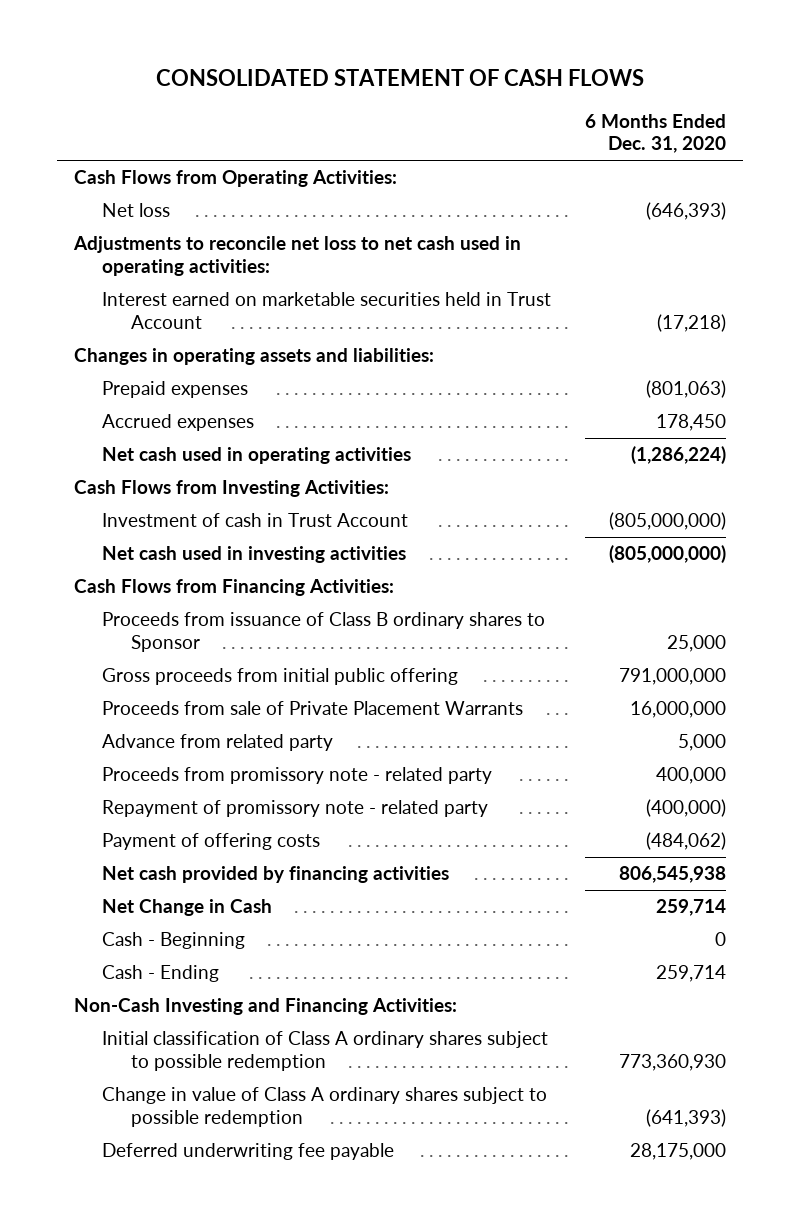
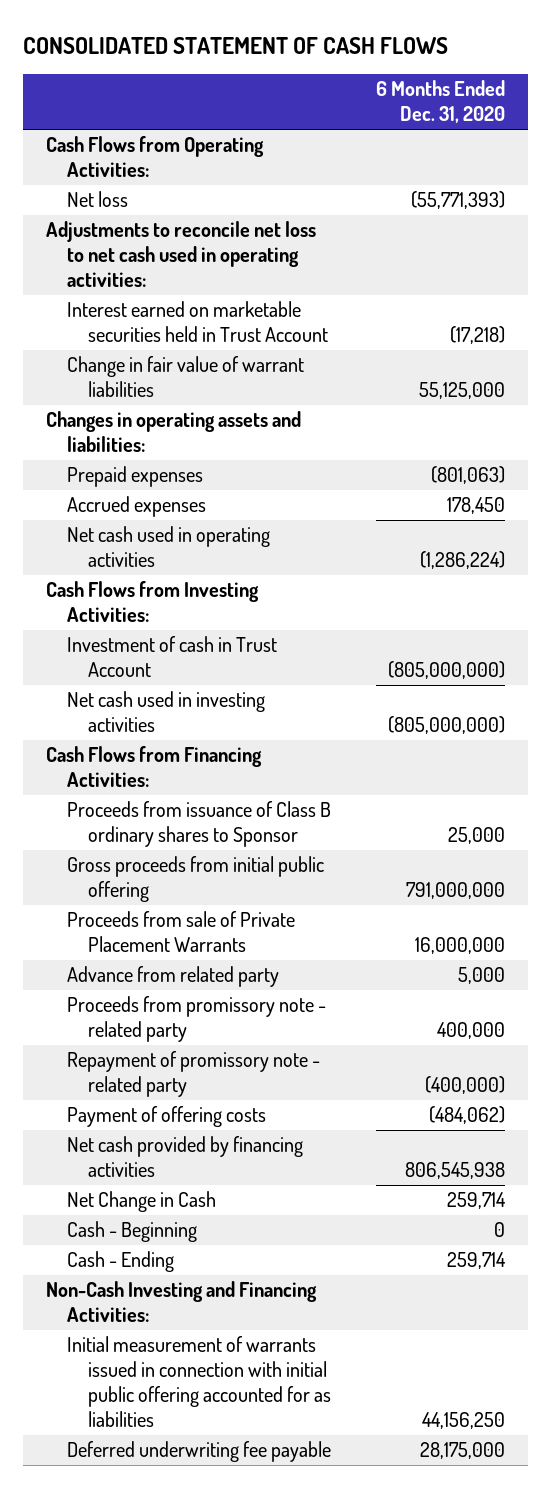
[645,202,726,221] (646,393) -> [411,191,506,210] (55,771,393)
none -> [66,356,304,398] Change in fair value of warrant liabilities
[102,1031,549,1071] Initial classification of Class A ordinary shares subject to possible redemption -> none
[102,1087,548,1127] Change in value of Class A ordinary shares subject to possible redemption -> none
none -> [66,1336,332,1428] Initial measurement of warrants issued in connection with initial public offering accounted for as liabilities

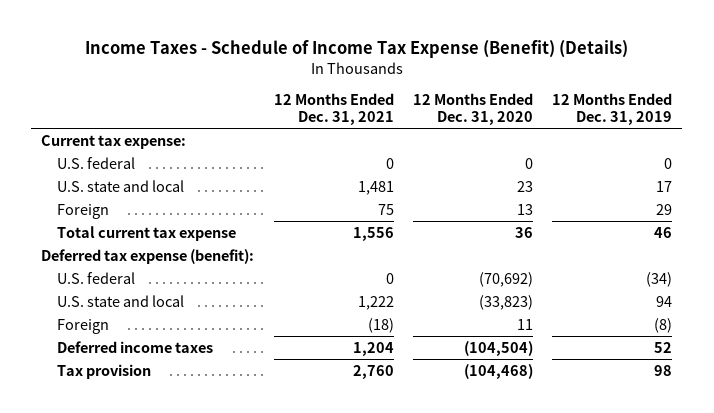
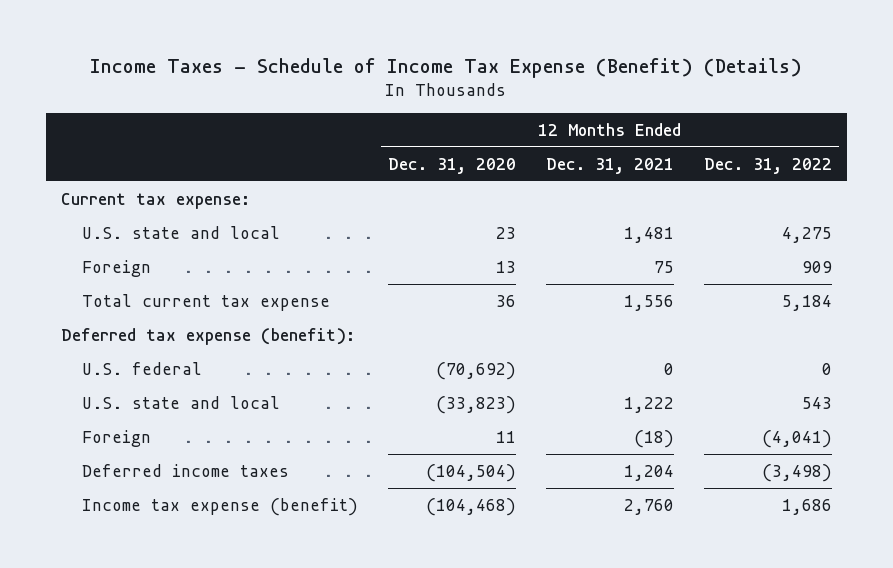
[552,92,673,126] 12 Months Ended Dec. 31, 2019 -> none
none -> [703,157,832,174] Dec. 31, 2022
[56,156,135,169] U.S. federal -> none
[56,363,151,379] Tax provision -> [82,497,359,516] Income tax expense (benefit)

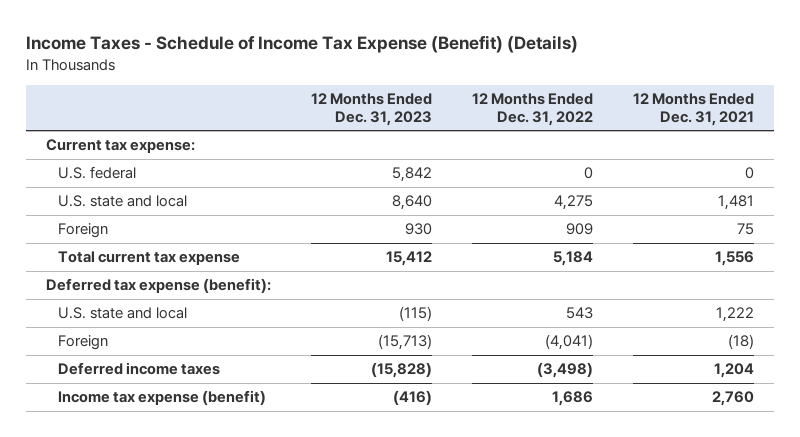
[388,157,517,174] Dec. 31, 2020 -> none
none -> [310,93,432,127] 12 Months Ended Dec. 31, 2023
[82,361,203,375] U.S. federal -> [57,166,136,180] U.S. federal

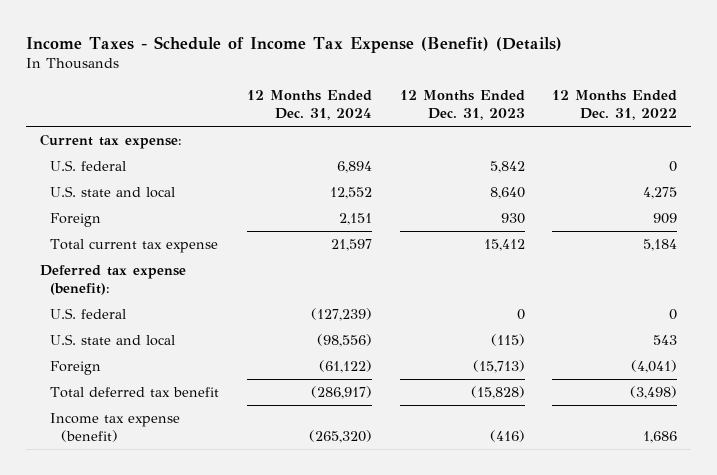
[633,93,755,127] 12 Months Ended Dec. 31, 2021 -> none
none -> [247,90,373,121] 12 Months Ended Dec. 31, 2024
none -> [50,307,127,319] U.S. federal
[57,362,220,376] Deferred income taxes -> [50,386,220,398] Total deferred tax benefit

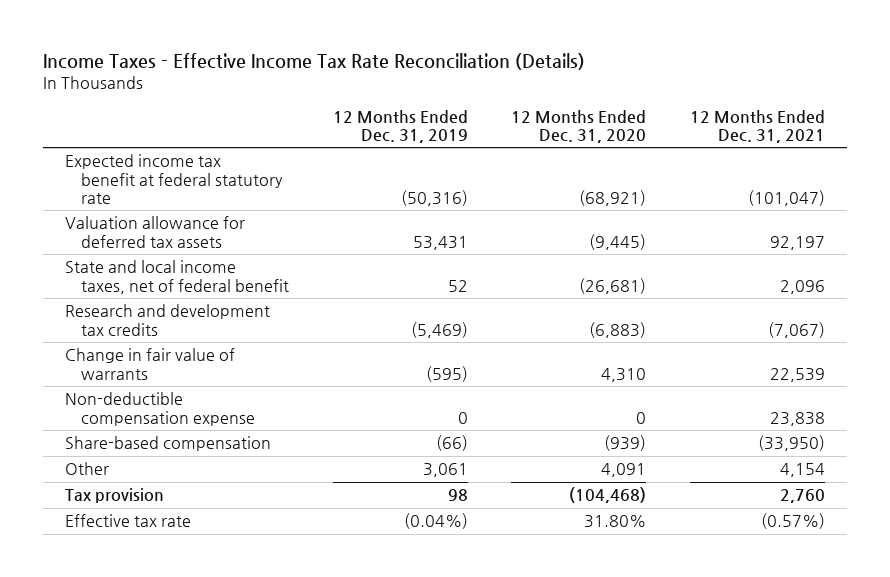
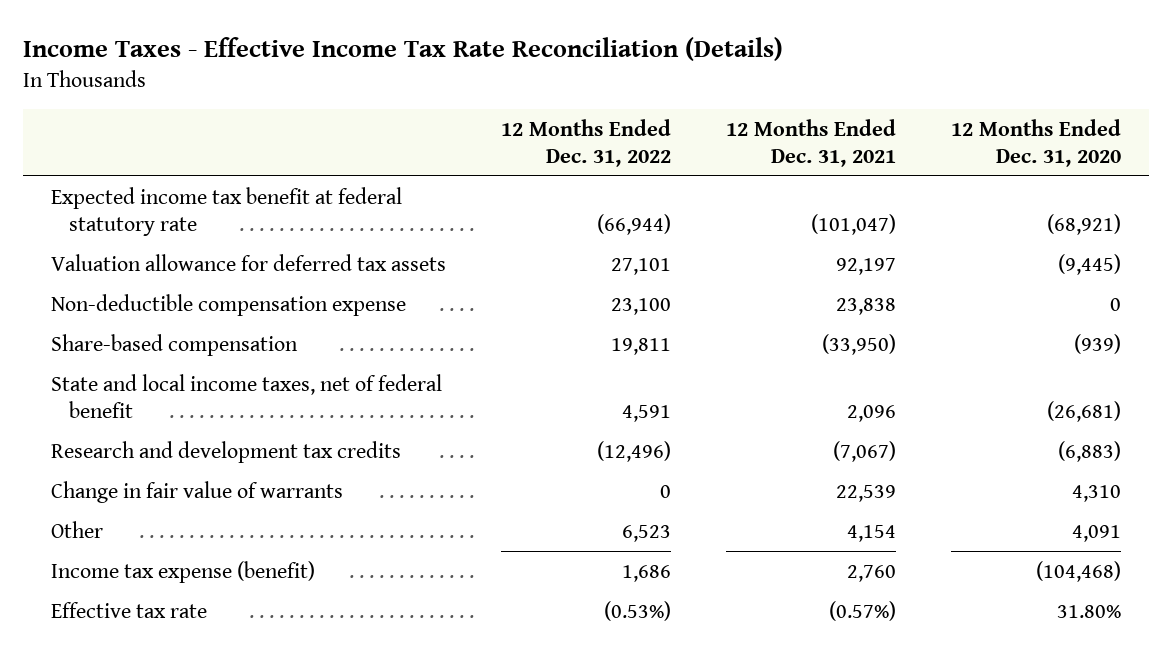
[332,109,468,143] 12 Months Ended Dec. 31, 2019 -> none
none -> [501,119,672,167] 12 Months Ended Dec. 31, 2022
[64,392,256,426] Non-deductible compensation expense -> [50,293,406,316] Non-deductible compensation expense
[64,436,271,452] Share-based compensation -> [50,333,298,356] Share-based compensation
[64,488,164,504] Tax provision -> [50,560,315,583] Income tax expense (benefit)

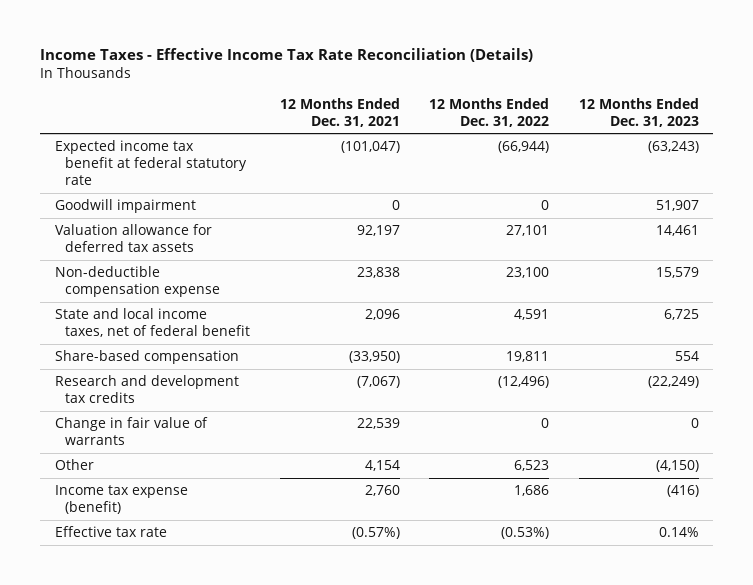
[951,119,1122,167] 12 Months Ended Dec. 31, 2020 -> none
none -> [578,97,699,127] 12 Months Ended Dec. 31, 2023
none -> [54,199,196,214] Goodwill impairment
[50,333,298,356] Share-based compensation -> [54,350,239,365] Share-based compensation

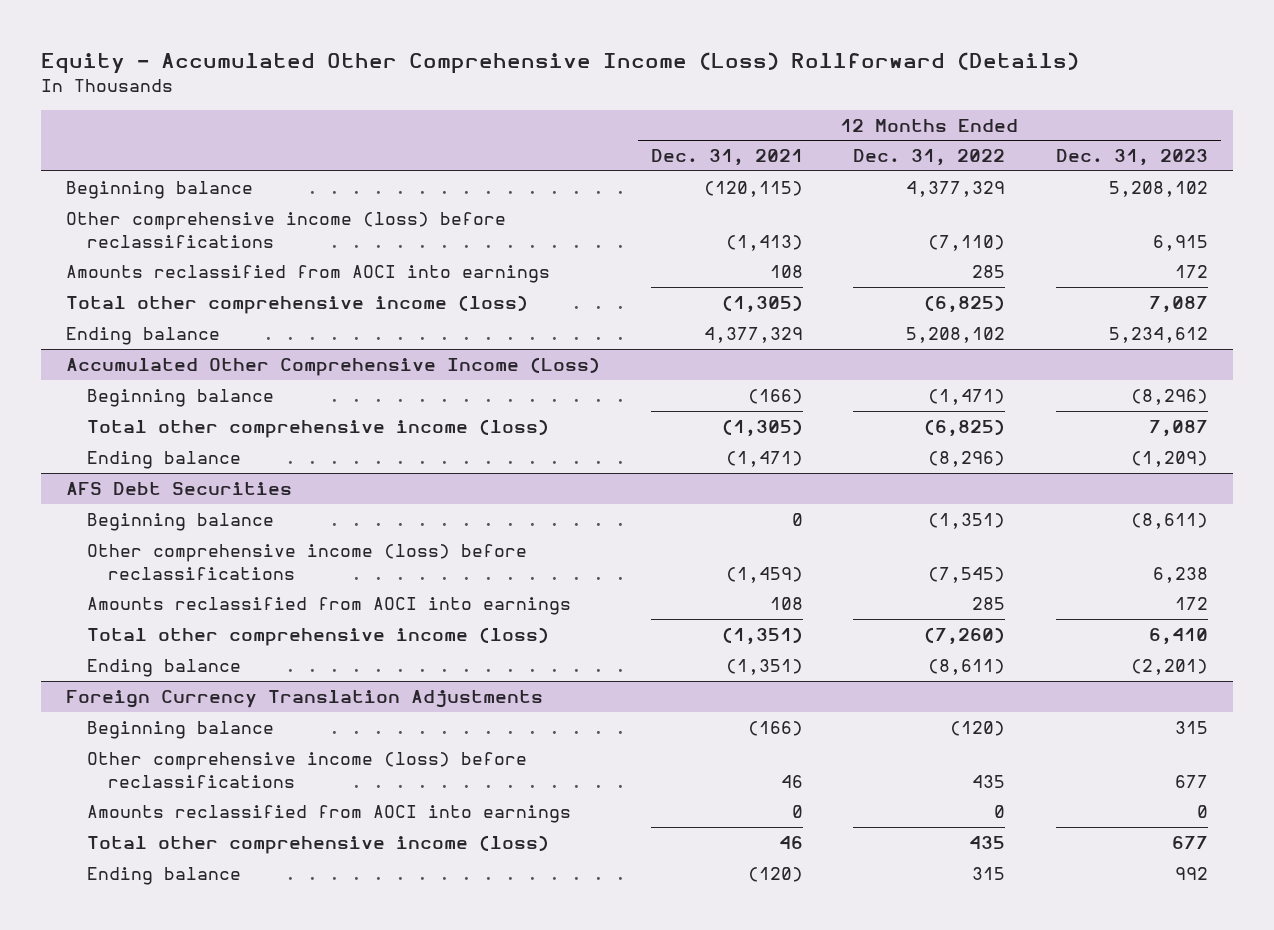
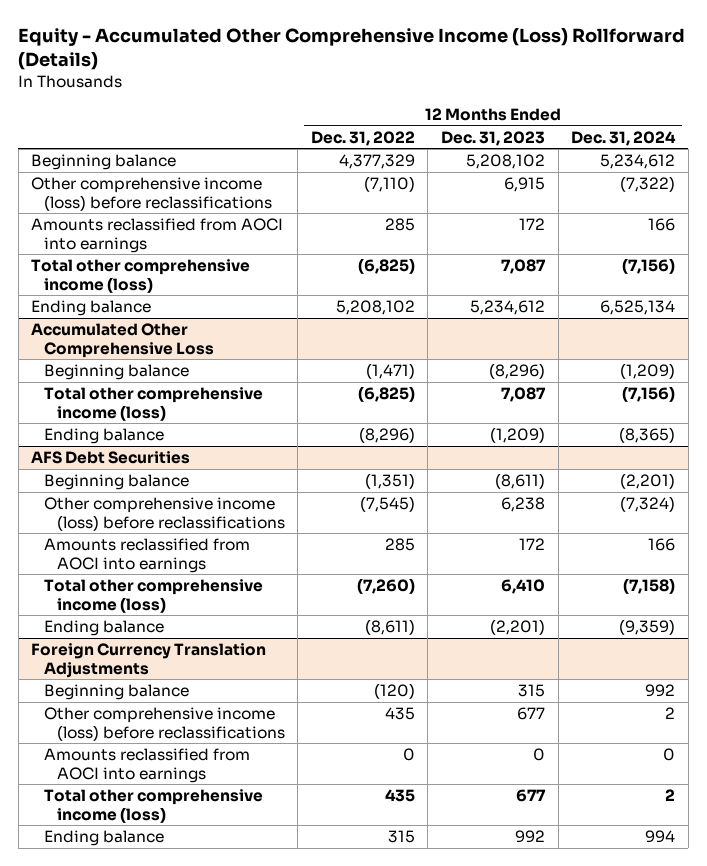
[650,149,803,167] Dec. 31, 2021 -> none
none -> [571,130,677,146] Dec. 31, 2024
[66,357,601,377] Accumulated Other Comprehensive Income (Loss) -> [31,322,215,358] Accumulated Other Comprehensive Loss

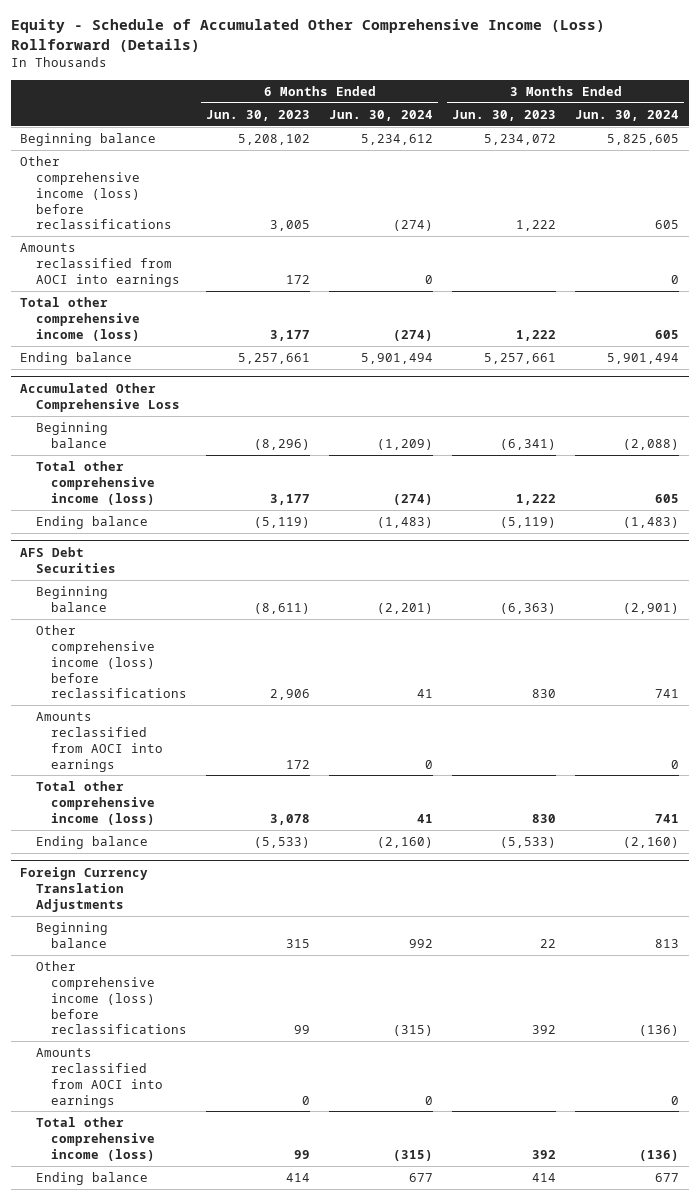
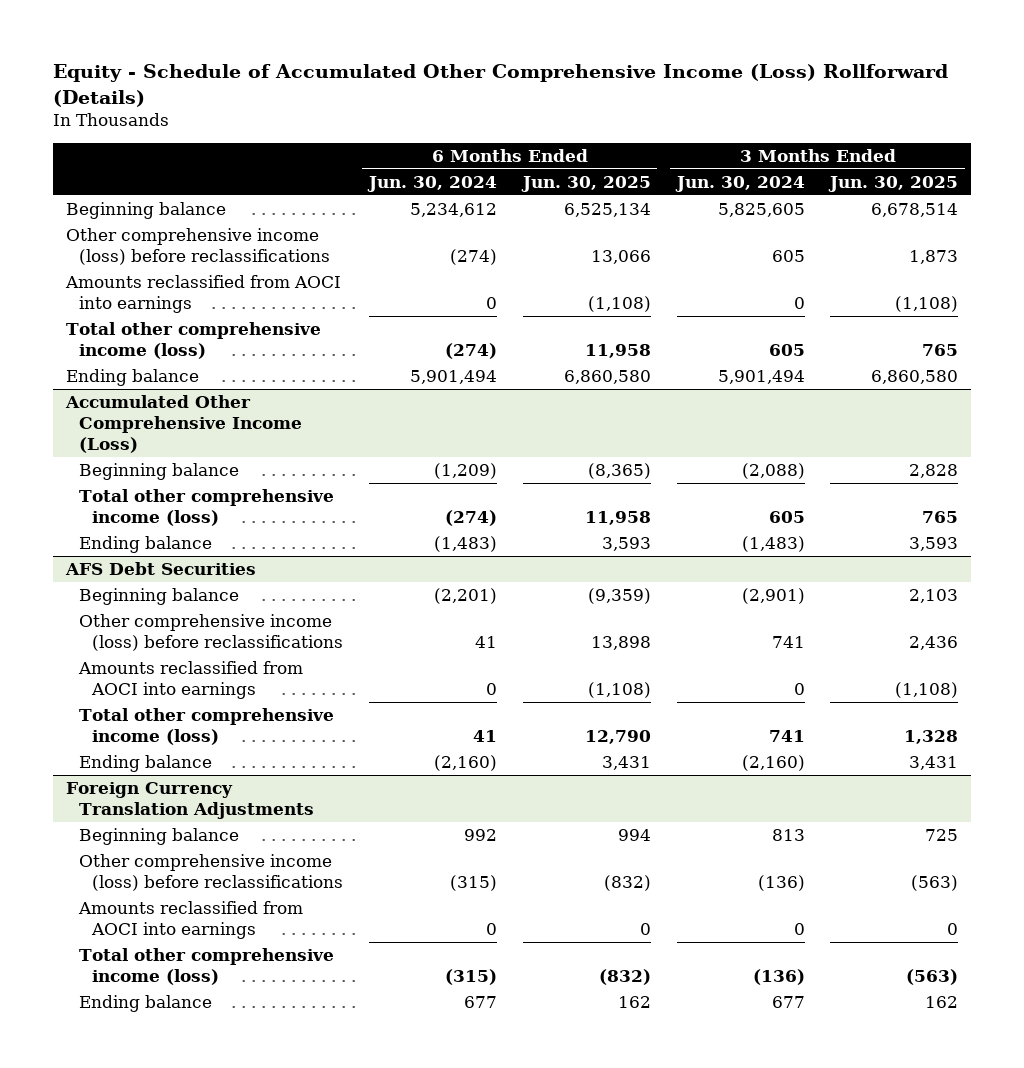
[205,109,310,121] Jun. 30, 2023 -> none
[452,109,557,121] Jun. 30, 2023 -> none
none -> [520,175,651,192] Jun. 30, 2025
none -> [828,175,959,192] Jun. 30, 2025
[20,382,180,412] Accumulated Other Comprehensive Loss -> [64,395,302,454] Accumulated Other Comprehensive Income (Loss)

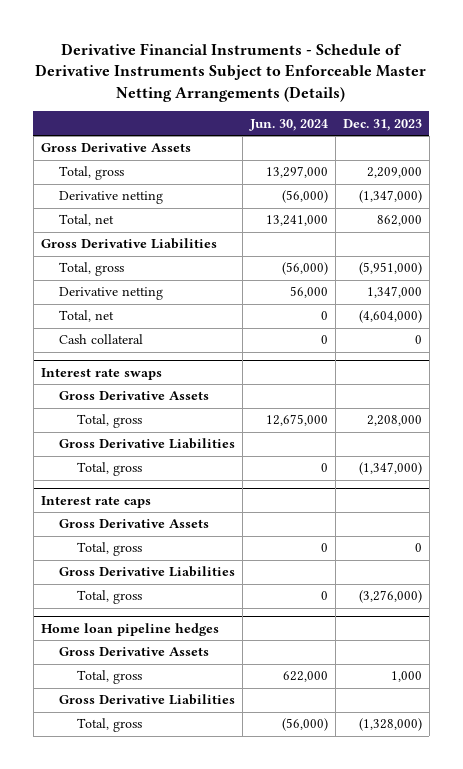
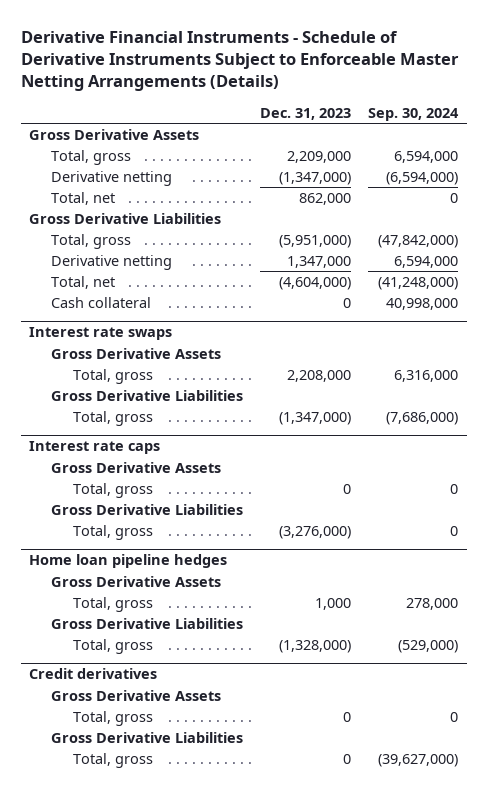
[248,118,328,131] Jun. 30, 2024 -> none
none -> [368,107,460,121] Sep. 30, 2024
none -> [29,668,158,680] Credit derivatives
none -> [51,689,222,701] Gross Derivative Assets
none -> [73,710,154,726] Total, gross
none -> [51,731,244,743] Gross Derivative Liabilities
none -> [73,752,154,768] Total, gross

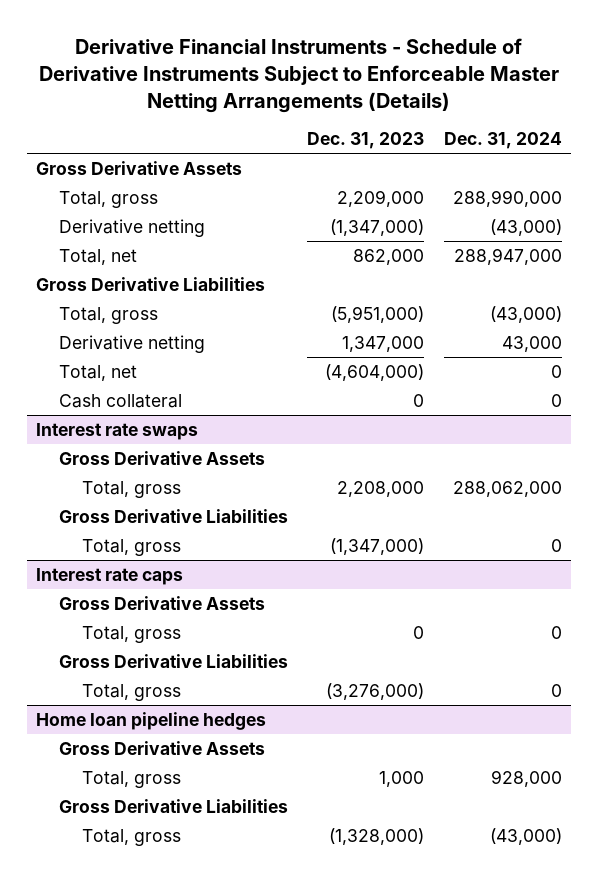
[368,107,460,121] Sep. 30, 2024 -> none
none -> [443,132,562,150] Dec. 31, 2024
[29,668,158,680] Credit derivatives -> none
[51,689,222,701] Gross Derivative Assets -> none
[73,710,154,726] Total, gross -> none
[51,731,244,743] Gross Derivative Liabilities -> none
[73,752,154,768] Total, gross -> none

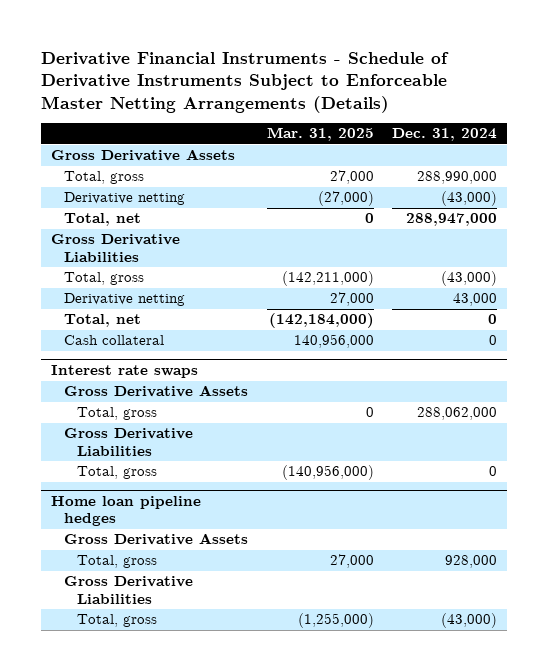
[307,132,425,150] Dec. 31, 2023 -> none
none -> [266,127,374,142] Mar. 31, 2025
[36,567,184,585] Interest rate caps -> none
[59,595,266,610] Gross Derivative Assets -> none
[81,625,181,643] Total, gross -> none
[59,653,289,668] Gross Derivative Liabilities -> none
[81,683,181,701] Total, gross -> none

